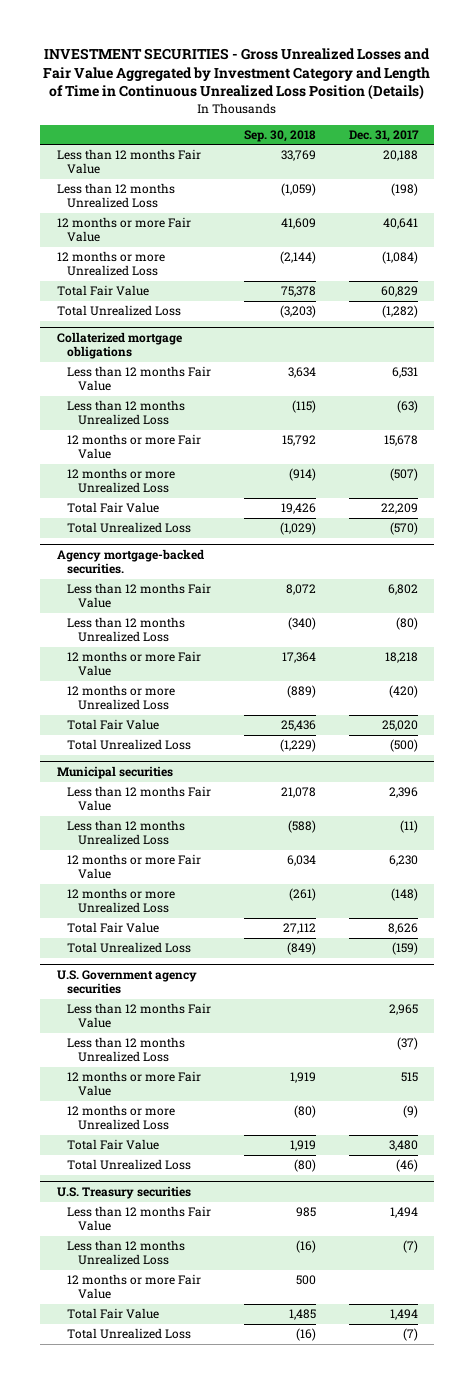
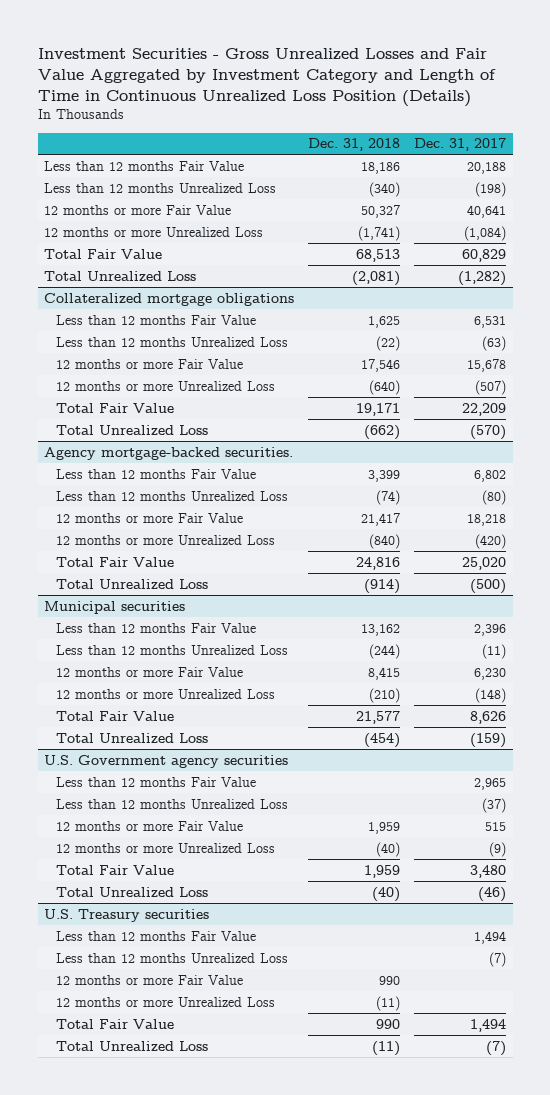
[43,48,431,101] INVESTMENT SECURITIES - Gross Unrealized Losses and Fair Value Aggregated by Investment Category and Length of Time in Continuous Unrealized Loss Position (Details) -> [37,47,496,107] Investment Securities - Gross Unrealized Losses and Fair Value Aggregated by Investment Category and Length of Time in Continuous Unrealized Loss Position (Details)
[244,129,317,142] Sep. 30, 2018 -> none
none -> [308,138,401,152] Dec. 31, 2018
[56,332,182,360] Collaterized mortgage obligations -> [44,292,295,306] Collateralized mortgage obligations
none -> [56,996,276,1007] 12 months or more Unrealized Loss

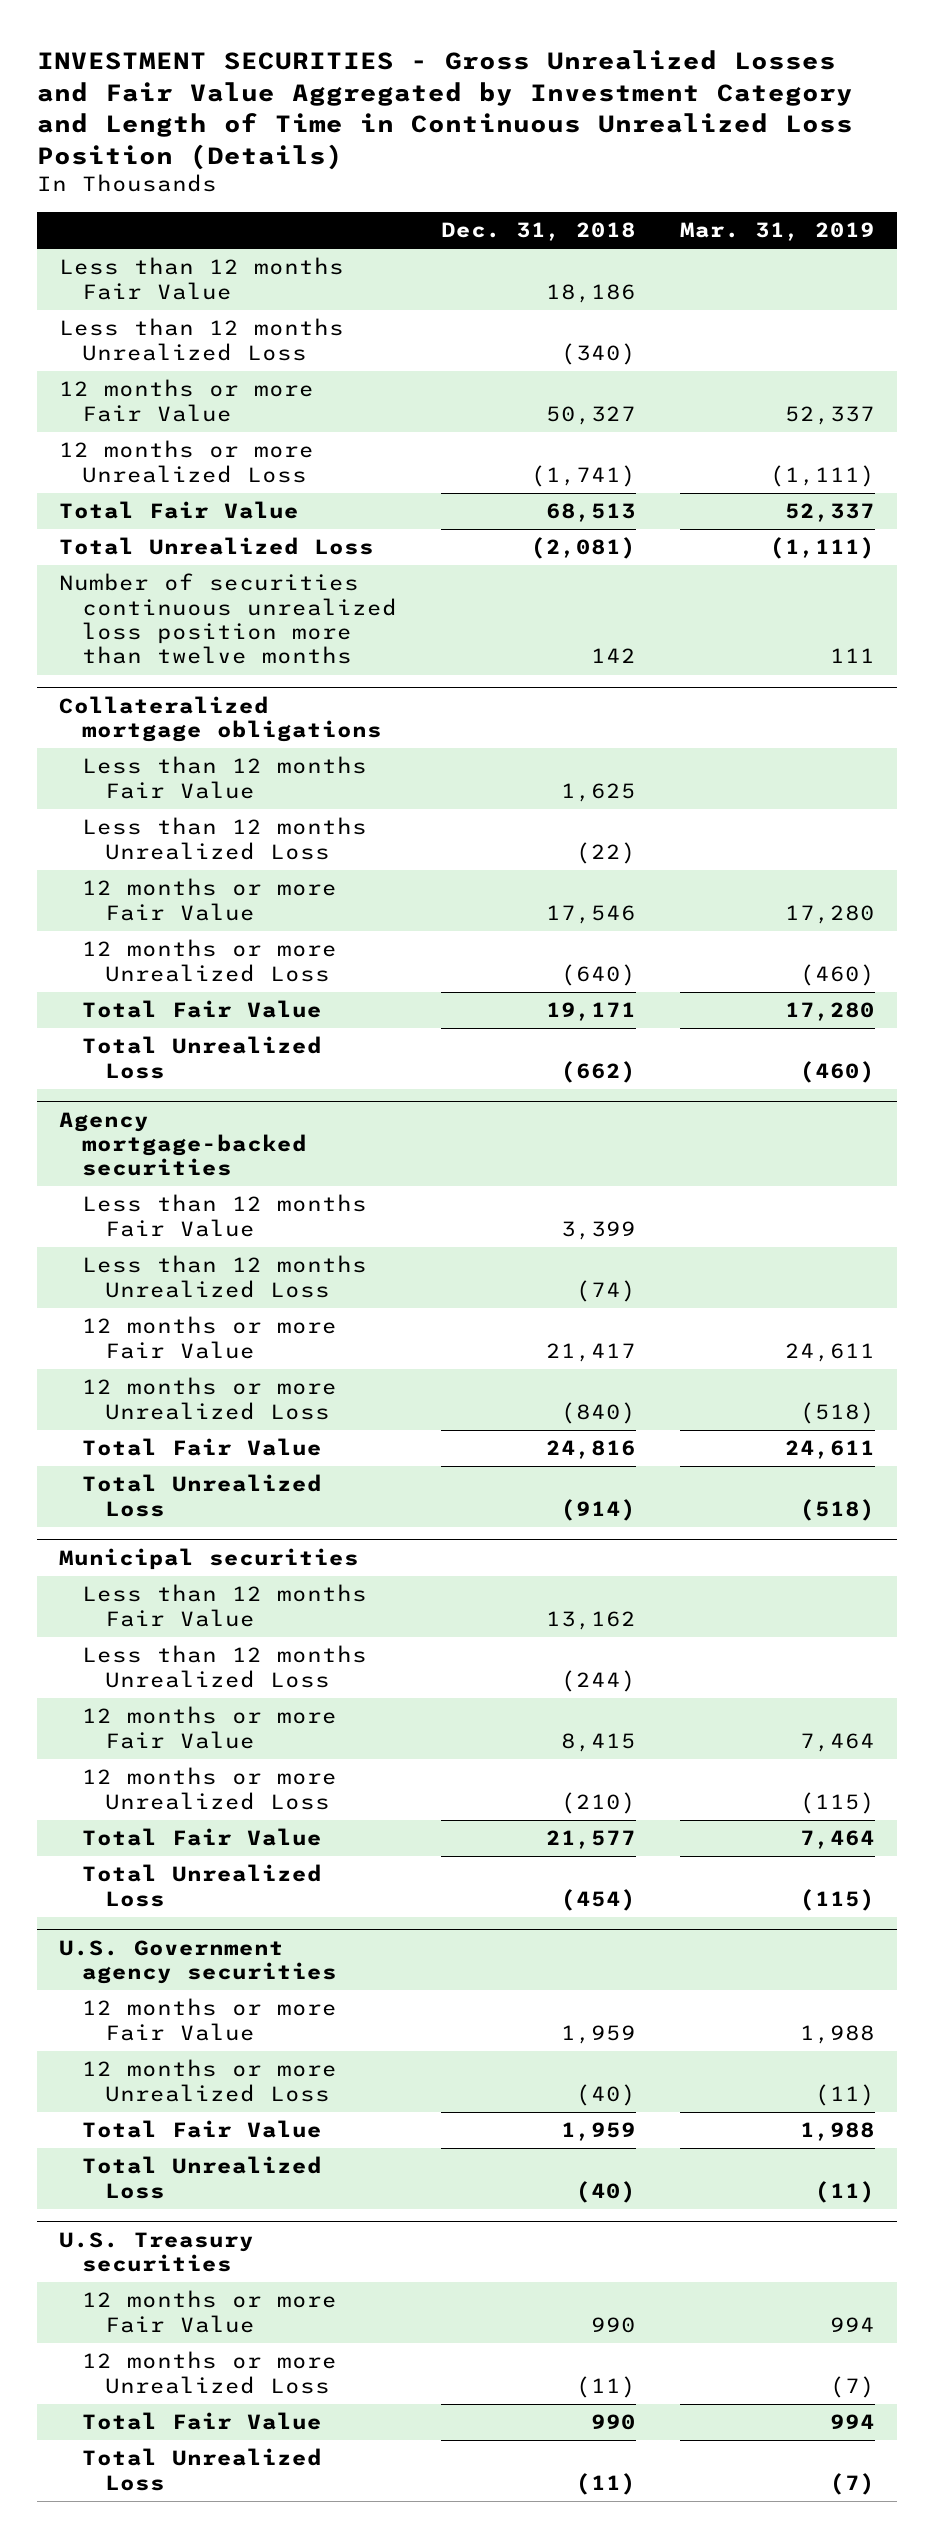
[37,47,496,107] Investment Securities - Gross Unrealized Losses and Fair Value Aggregated by Investment Category and Length of Time in Continuous Unrealized Loss Position (Details) -> [37,50,854,170] INVESTMENT SECURITIES - Gross Unrealized Losses and Fair Value Aggregated by Investment Category and Length of Time in Continuous Unrealized Loss Position (Details)
[413,138,506,152] Dec. 31, 2017 -> none
none -> [680,222,876,242] Mar. 31, 2019
none -> [59,573,398,665] Number of securities continuous unrealized loss position more than twelve months
[44,446,294,460] Agency mortgage-backed securities. -> [59,1111,308,1177] Agency mortgage-backed securities
[56,776,257,787] Less than 12 months Fair Value -> none
[56,798,289,809] Less than 12 months Unrealized Loss -> none
[56,930,257,941] Less than 12 months Fair Value -> none
[56,952,289,963] Less than 12 months Unrealized Loss -> none

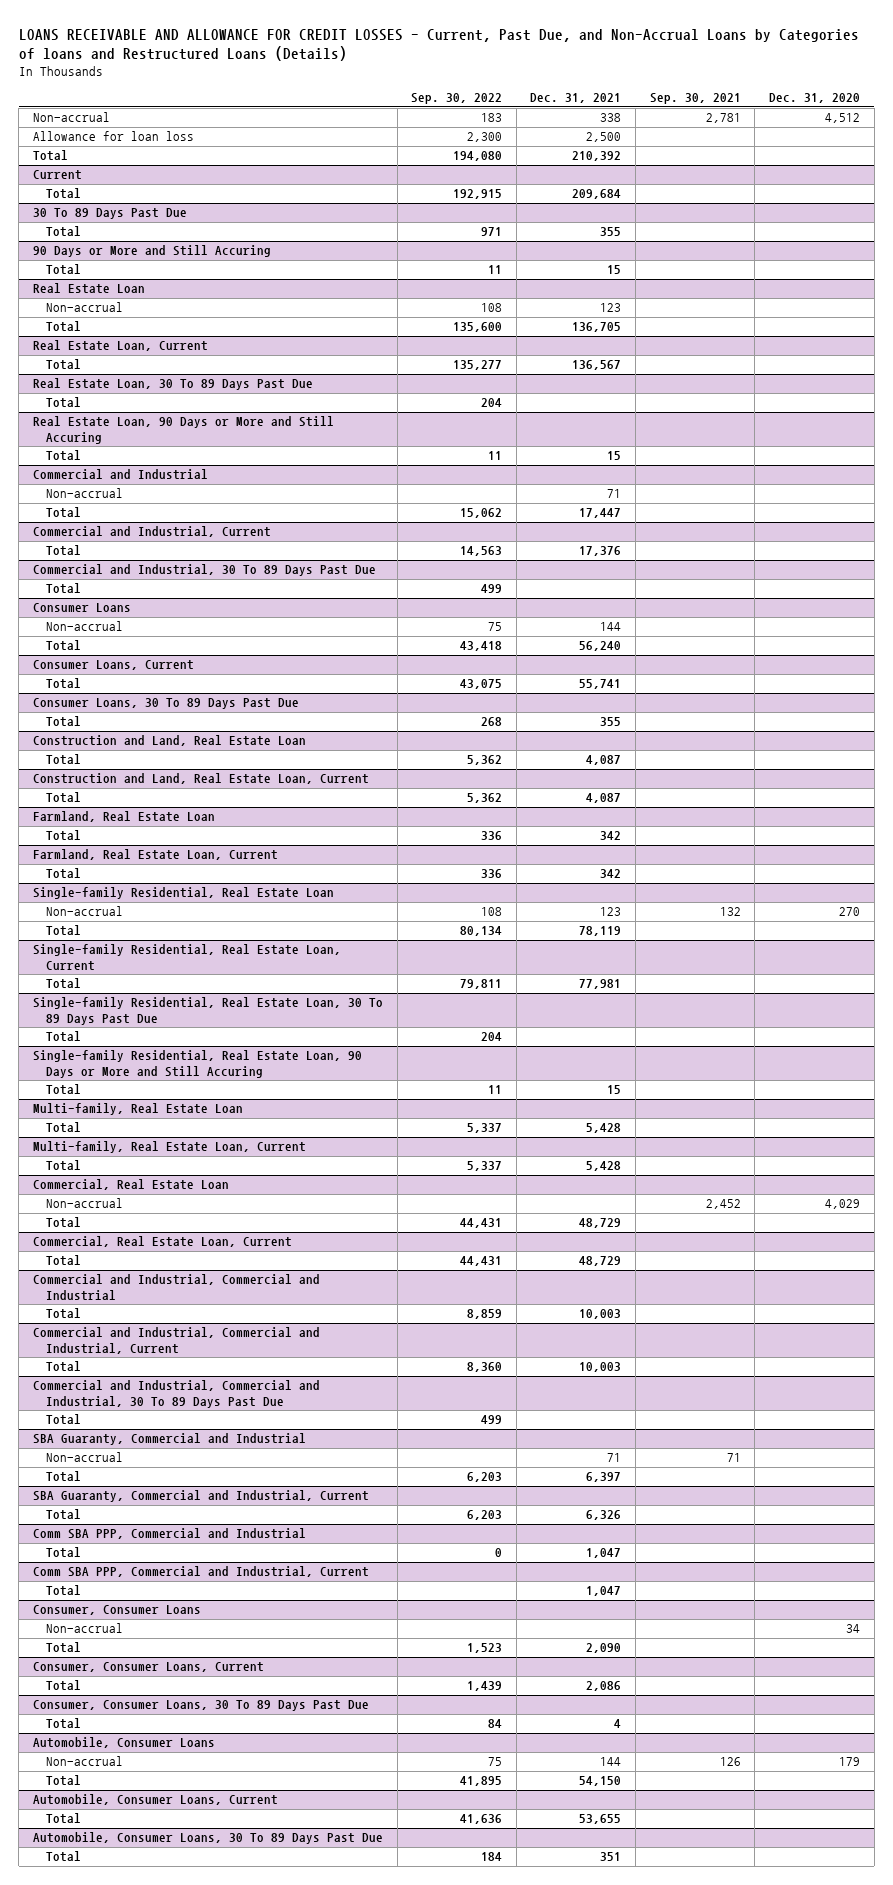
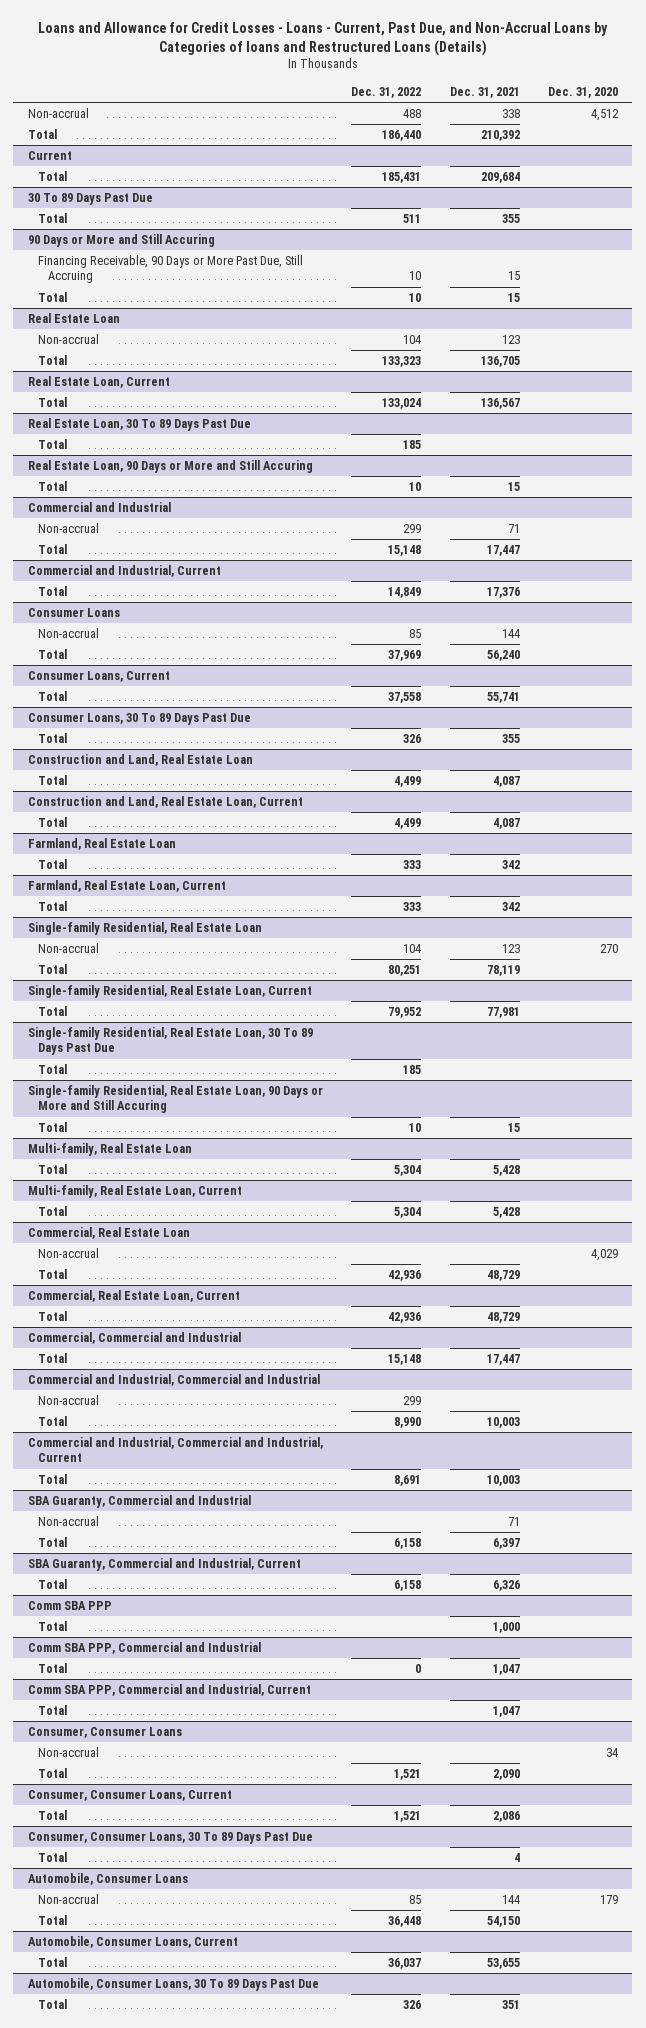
[18,28,859,62] LOANS RECEIVABLE AND ALLOWANCE FOR CREDIT LOSSES - Current, Past Due, and Non-Accrual Loans by Categories of loans and Restructured Loans (Details) -> [37,21,608,56] Loans and Allowance for Credit Losses - Loans - Current, Past Due, and Non-Accrual Loans by Categories of loans and Restructured Loans (Details)
[411,93,503,105] Sep. 30, 2022 -> none
[649,93,741,105] Sep. 30, 2021 -> none
none -> [351,86,422,98] Dec. 31, 2022
[33,131,195,142] Allowance for loan loss -> none
none -> [37,255,303,284] Financing Receivable, 90 Days or More Past Due, Still Accruing
[33,564,377,577] Commercial and Industrial, 30 To 89 Days Past Due -> none
[45,583,81,595] Total -> none
none -> [27,1332,241,1345] Commercial, Commercial and Industrial
none -> [37,1353,67,1364] Total
none -> [37,1395,99,1406] Non-accrual
[33,1380,321,1408] Commercial and Industrial, Commercial and Industrial, 30 To 89 Days Past Due -> none
[45,1414,81,1426] Total -> none
none -> [27,1601,112,1611] Comm SBA PPP
none -> [37,1621,67,1632] Total

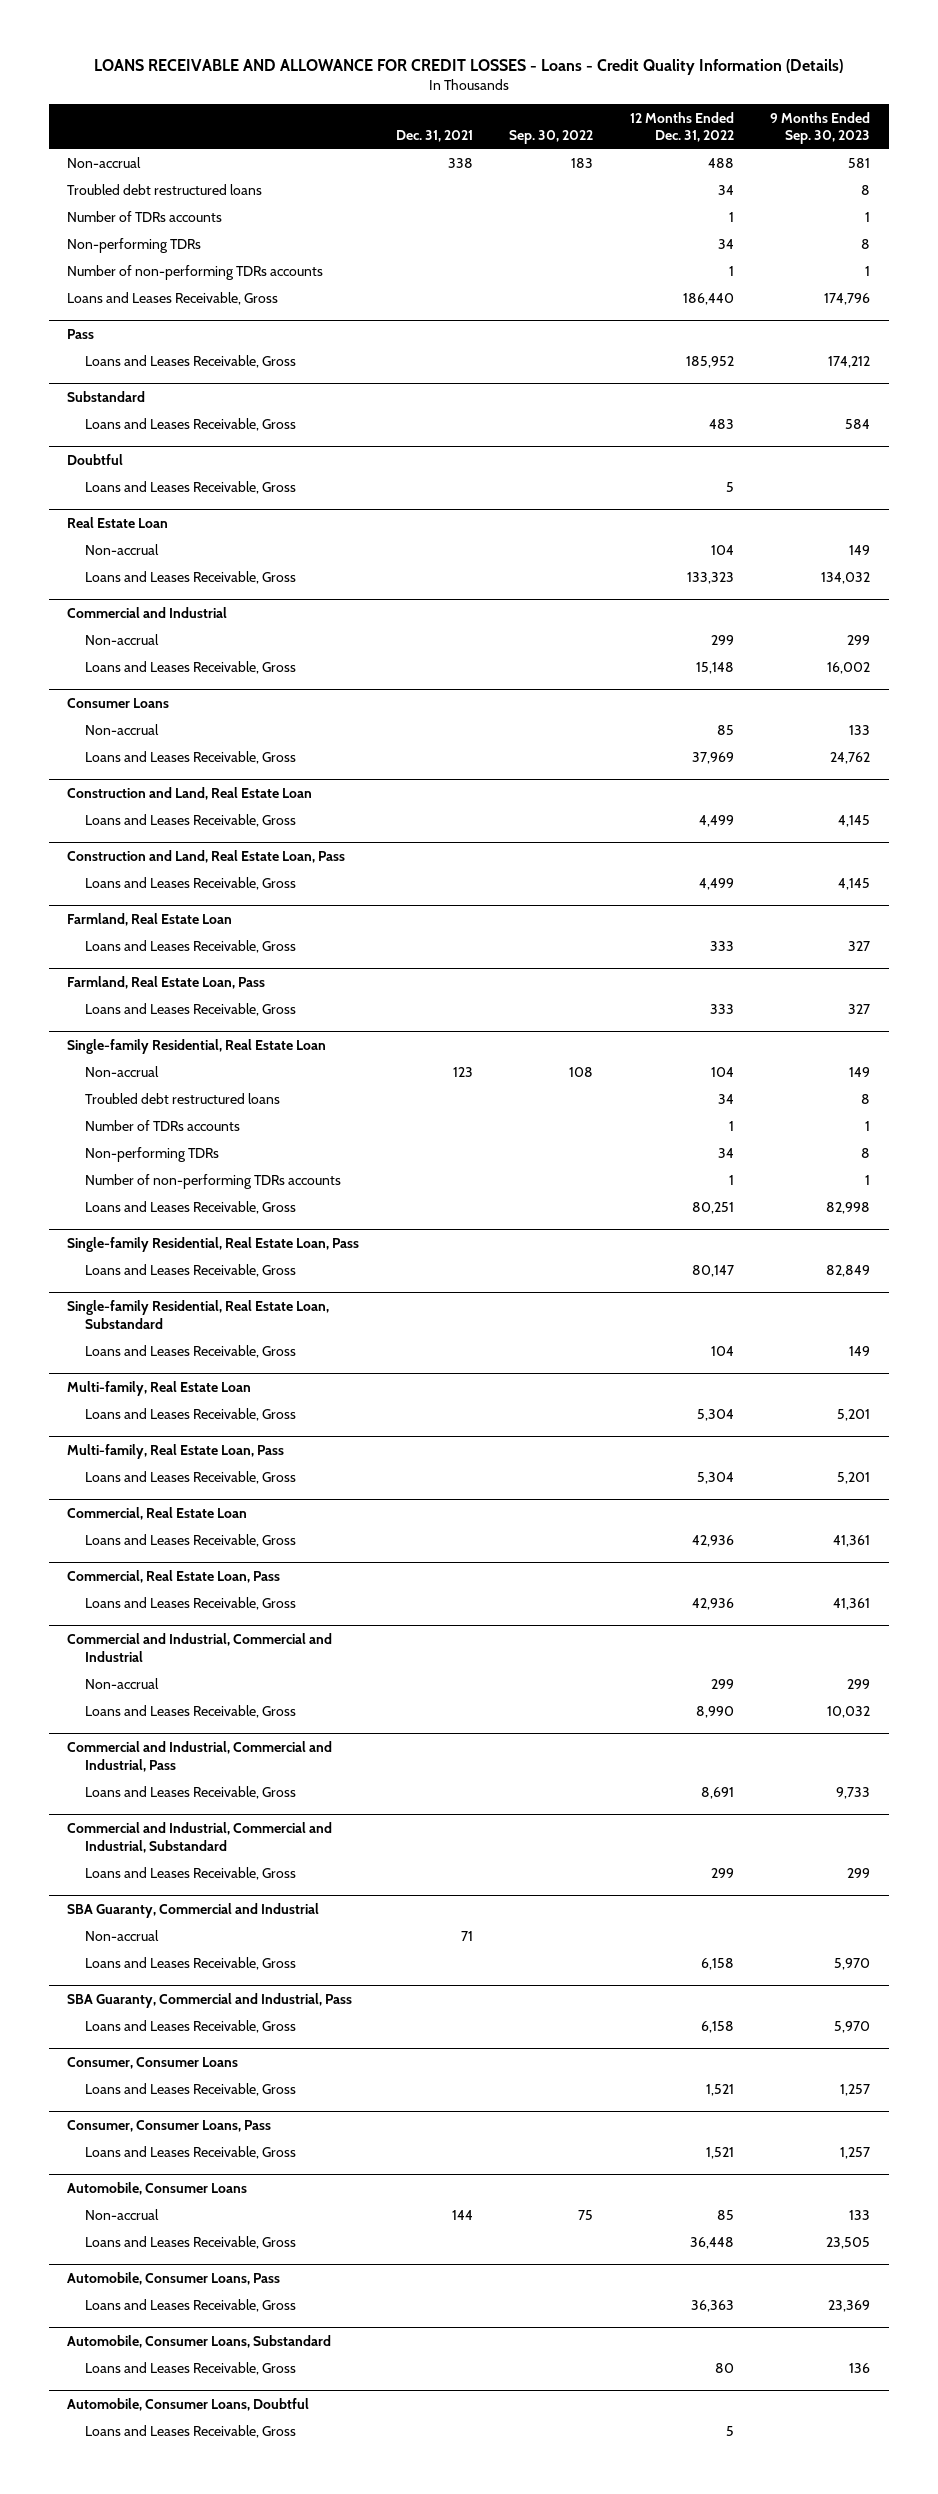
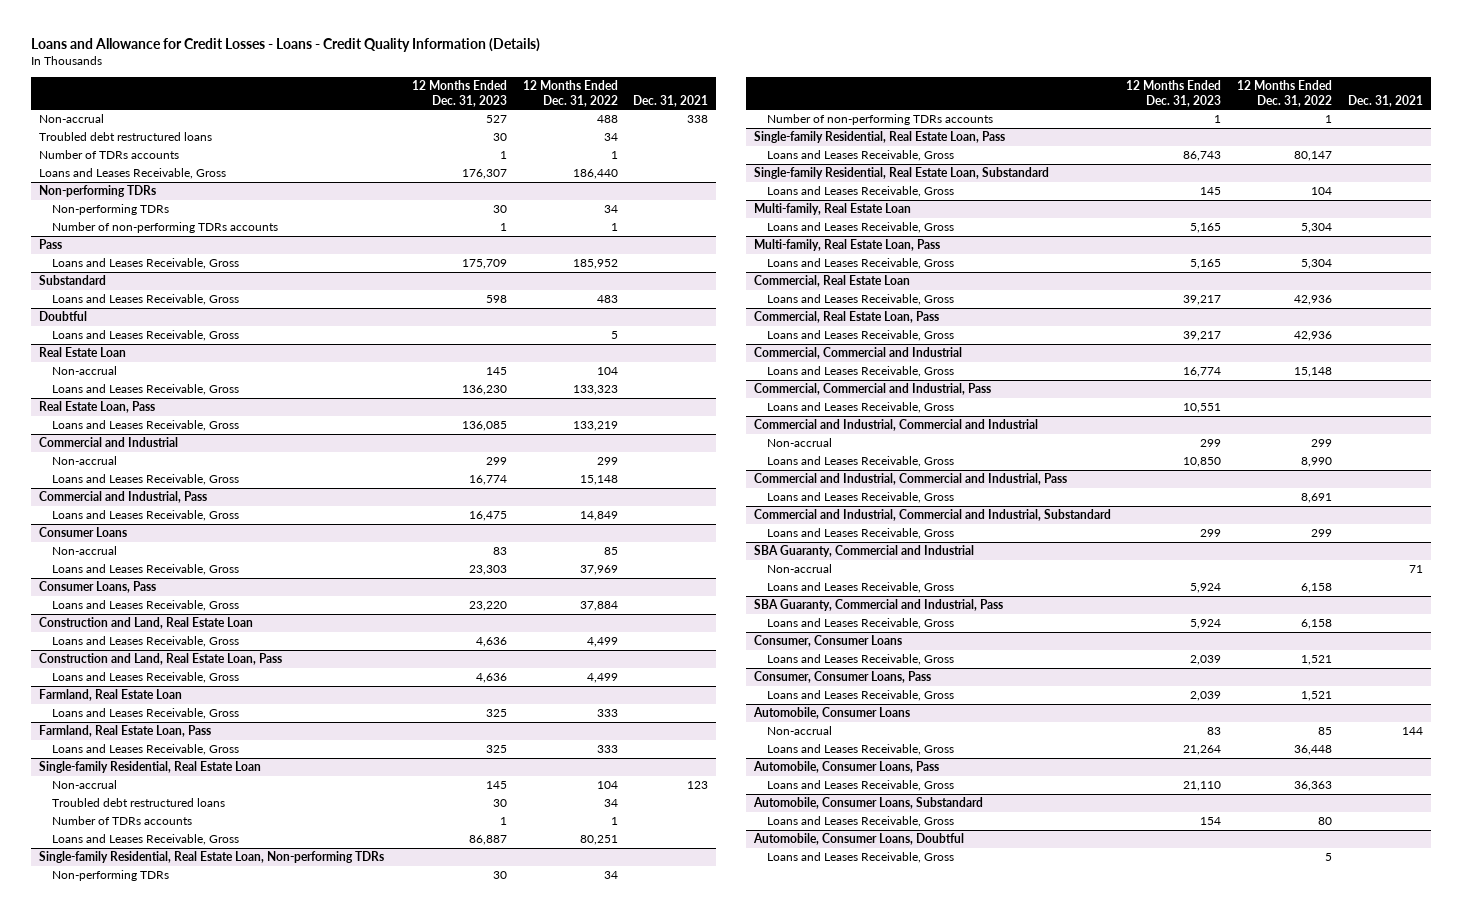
[93,59,843,76] LOANS RECEIVABLE AND ALLOWANCE FOR CREDIT LOSSES - Loans - Credit Quality Information (Details) -> [31,38,541,53] Loans and Allowance for Credit Losses - Loans - Credit Quality Information (Details)
[509,130,594,145] Sep. 30, 2022 -> none
[770,111,871,145] 9 Months Ended Sep. 30, 2023 -> none
none -> [411,80,507,107] 12 Months Ended Dec. 31, 2023
[67,292,279,306] Loans and Leases Receivable, Gross -> [38,168,226,180] Loans and Leases Receivable, Gross
none -> [38,185,156,198] Non-performing TDRs
none -> [38,401,155,414] Real Estate Loan, Pass
none -> [52,420,240,432] Loans and Leases Receivable, Gross
none -> [38,491,207,504] Commercial and Industrial, Pass
none -> [52,510,240,522] Loans and Leases Receivable, Gross
none -> [38,581,156,594] Consumer Loans, Pass
none -> [52,600,240,612] Loans and Leases Receivable, Gross
[84,1201,296,1215] Loans and Leases Receivable, Gross -> [52,834,240,846] Loans and Leases Receivable, Gross
none -> [38,851,384,864] Single-family Residential, Real Estate Loan, Non-performing TDRs
none -> [753,347,962,360] Commercial, Commercial and Industrial
none -> [766,366,954,378] Loans and Leases Receivable, Gross
none -> [753,383,991,396] Commercial, Commercial and Industrial, Pass
none -> [766,402,954,414] Loans and Leases Receivable, Gross

